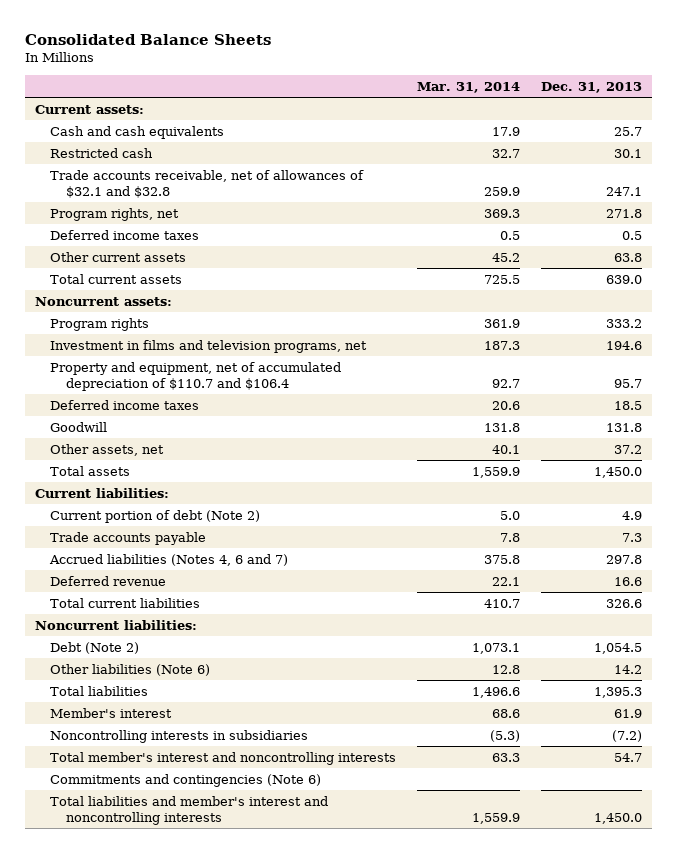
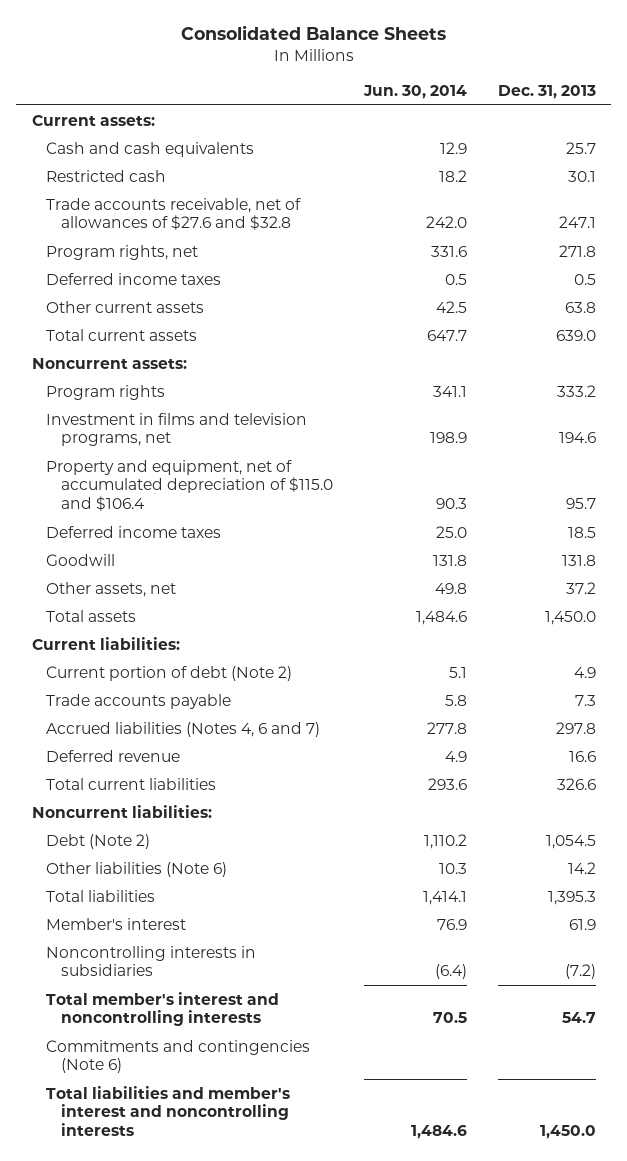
[417,81,521,93] Mar. 31, 2014 -> none
none -> [362,84,467,99] Jun. 30, 2014
[50,169,365,198] Trade accounts receivable, net of allowances of $32.1 and $32.8 -> [46,197,302,231] Trade accounts receivable, net of allowances of $27.6 and $32.8
[50,361,342,391] Property and equipment, net of accumulated depreciation of $110.7 and $106.4 -> [46,459,333,512] Property and equipment, net of accumulated depreciation of $115.0 and $106.4

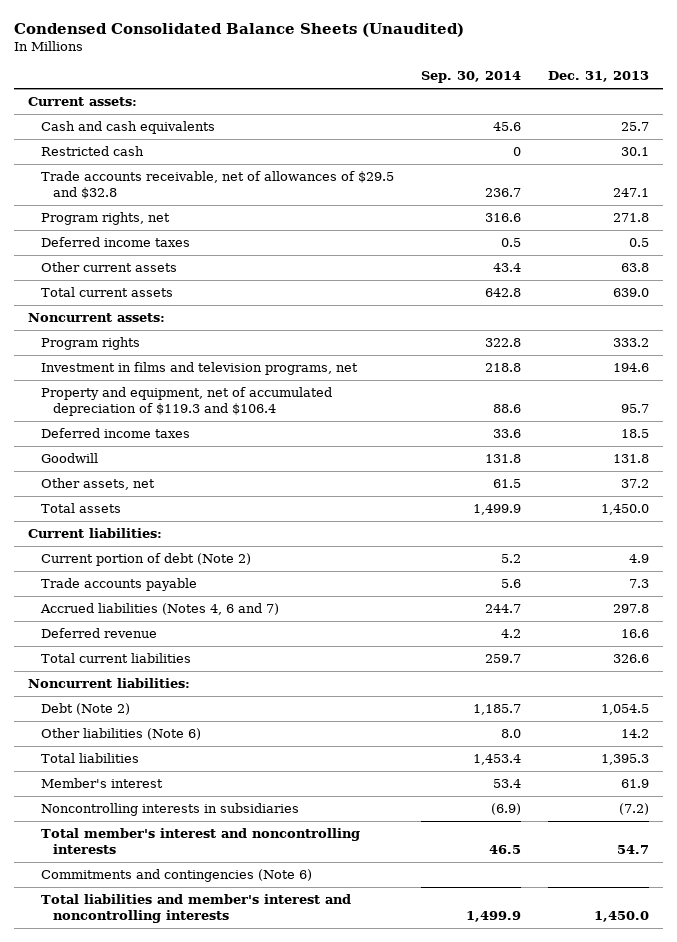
[180,25,446,41] Consolidated Balance Sheets -> [14,22,465,37] Condensed Consolidated Balance Sheets (Unaudited)
[362,84,467,99] Jun. 30, 2014 -> none
none -> [420,71,521,84] Sep. 30, 2014
[46,197,302,231] Trade accounts receivable, net of allowances of $27.6 and $32.8 -> [40,171,394,199] Trade accounts receivable, net of allowances of $29.5 and $32.8
[46,459,333,512] Property and equipment, net of accumulated depreciation of $115.0 and $106.4 -> [40,387,332,416] Property and equipment, net of accumulated depreciation of $119.3 and $106.4

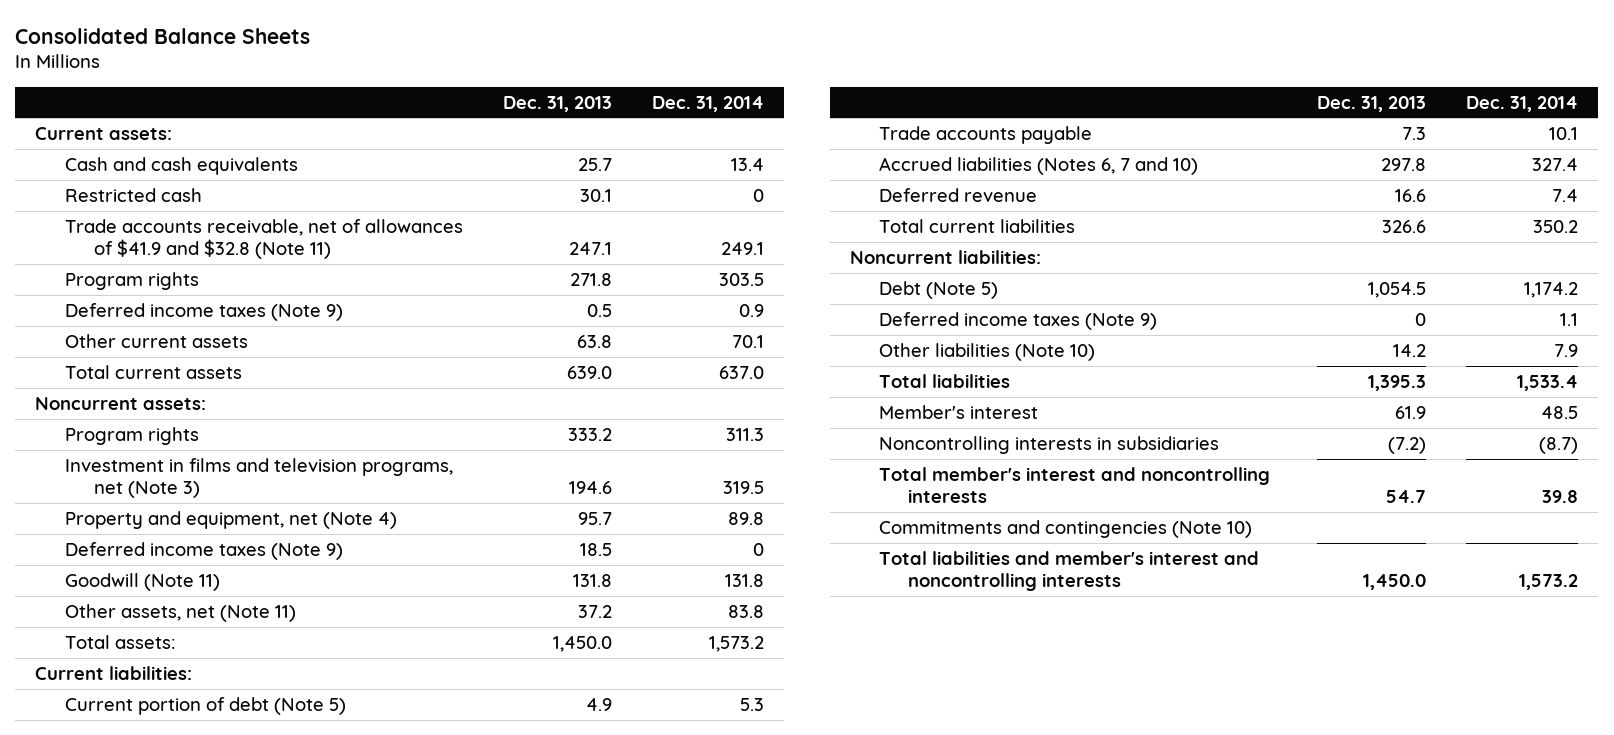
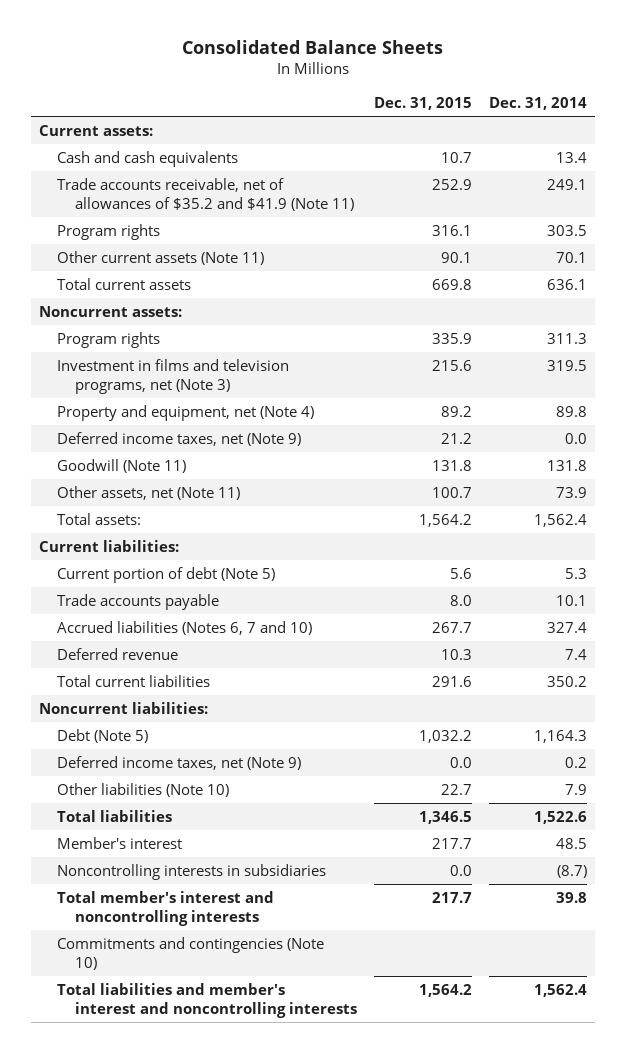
[502,95,612,112] Dec. 31, 2013 -> none
none -> [373,97,472,111] Dec. 31, 2015
[64,187,202,202] Restricted cash -> none
[64,218,463,259] Trade accounts receivable, net of allowances of $41.9 and $32.8 (Note 11) -> [56,177,354,211] Trade accounts receivable, net of allowances of $35.2 and $41.9 (Note 11)
[64,302,343,321] Deferred income taxes (Note 9) -> none
[64,333,248,348] Other current assets -> [56,250,264,265] Other current assets (Note 11)
[718,365,764,379] 637.0 -> [546,278,587,290] 636.1
[64,541,343,560] Deferred income taxes (Note 9) -> [56,431,301,446] Deferred income taxes, net (Note 9)
[752,542,764,556] 0 -> [564,432,587,444] 0.0
[727,604,764,618] 83.8 -> [555,486,587,498] 73.9
[708,635,764,652] 1,573.2 -> [533,513,587,527] 1,562.4
[1524,281,1579,298] 1,174.2 -> [533,729,587,743] 1,164.3
[878,311,1157,330] Deferred income taxes (Note 9) -> [56,755,301,770] Deferred income taxes, net (Note 9)
[1560,312,1579,326] 1.1 -> [564,756,587,768] 0.2
[1517,374,1579,391] 1,533.4 -> [533,810,587,824] 1,522.6
[1519,573,1579,590] 1,573.2 -> [533,983,587,997] 1,562.4

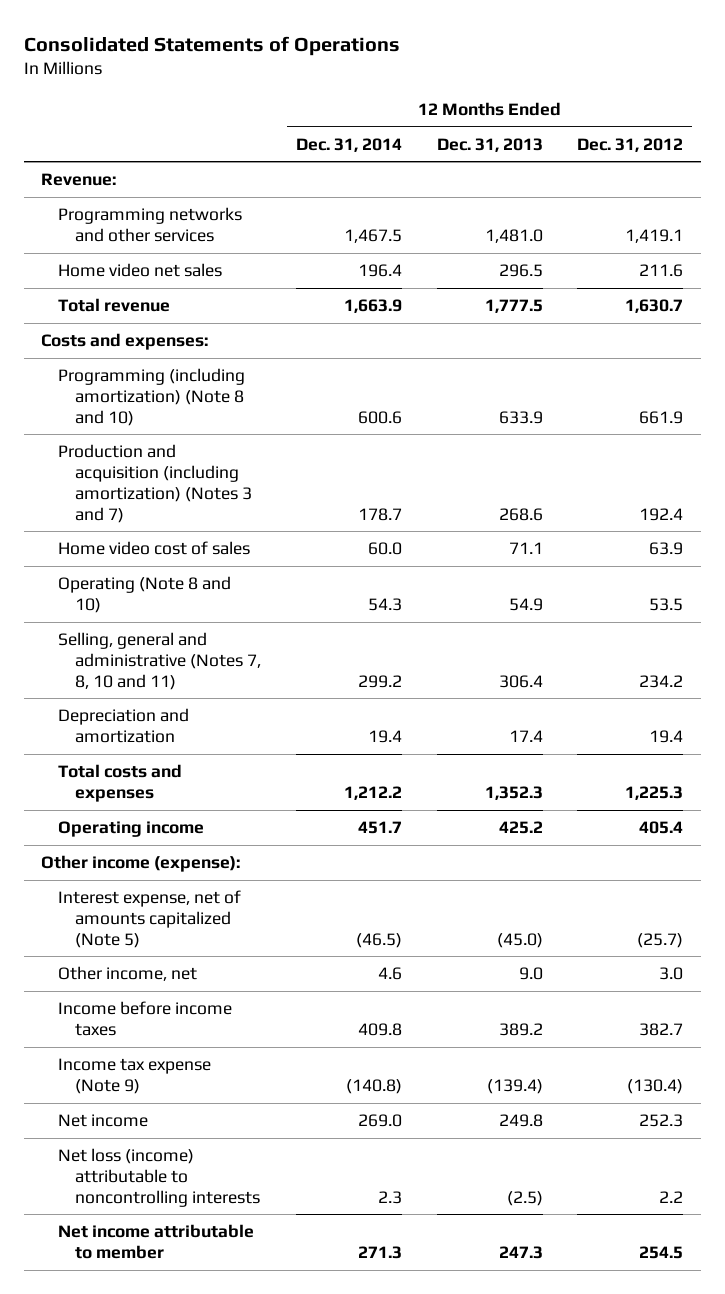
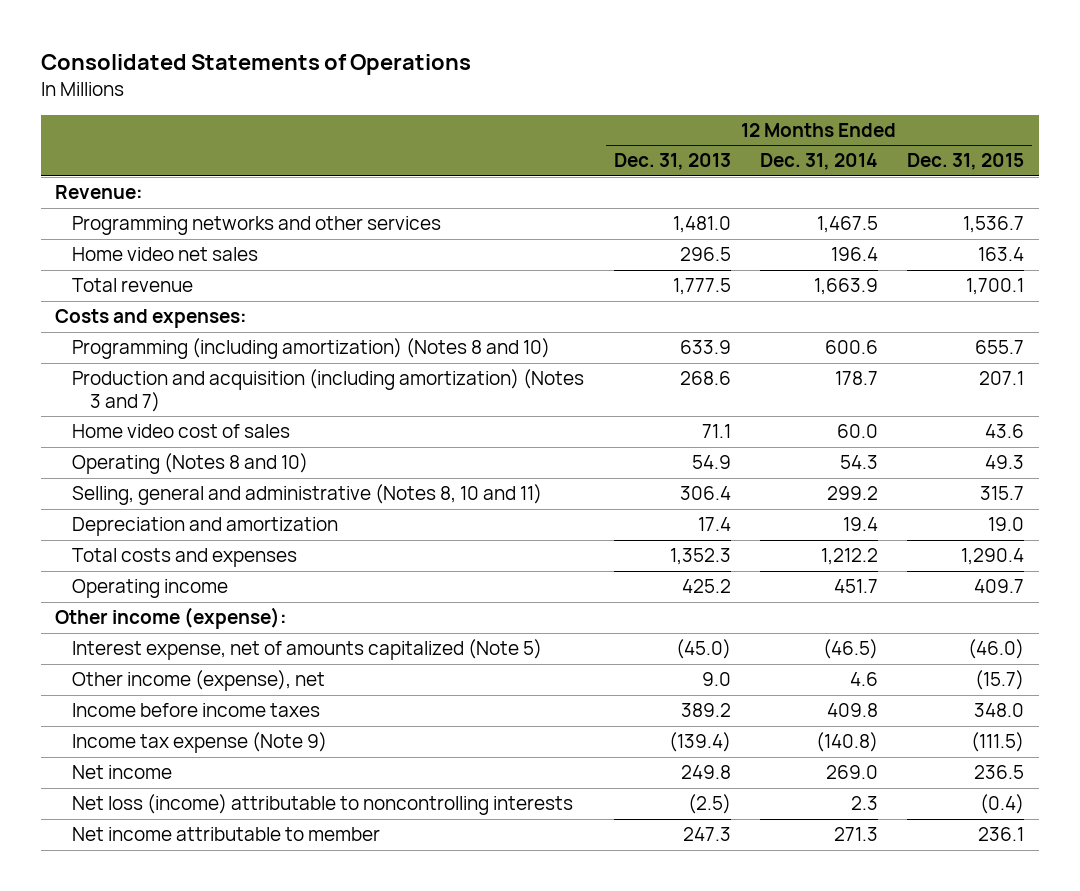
[577,137,684,152] Dec. 31, 2012 -> none
none -> [907,153,1025,171] Dec. 31, 2015
[58,368,246,426] Programming (including amortization) (Note 8 and 10) -> [72,338,551,360] Programming (including amortization) (Notes 8 and 10)
[58,576,232,613] Operating (Note 8 and 10) -> [72,453,309,475] Operating (Notes 8 and 10)
[58,632,262,690] Selling, general and administrative (Notes 7, 8, 10 and 11) -> [72,484,543,506] Selling, general and administrative (Notes 8, 10 and 11)
[58,966,198,982] Other income, net -> [72,670,326,692] Other income (expense), net

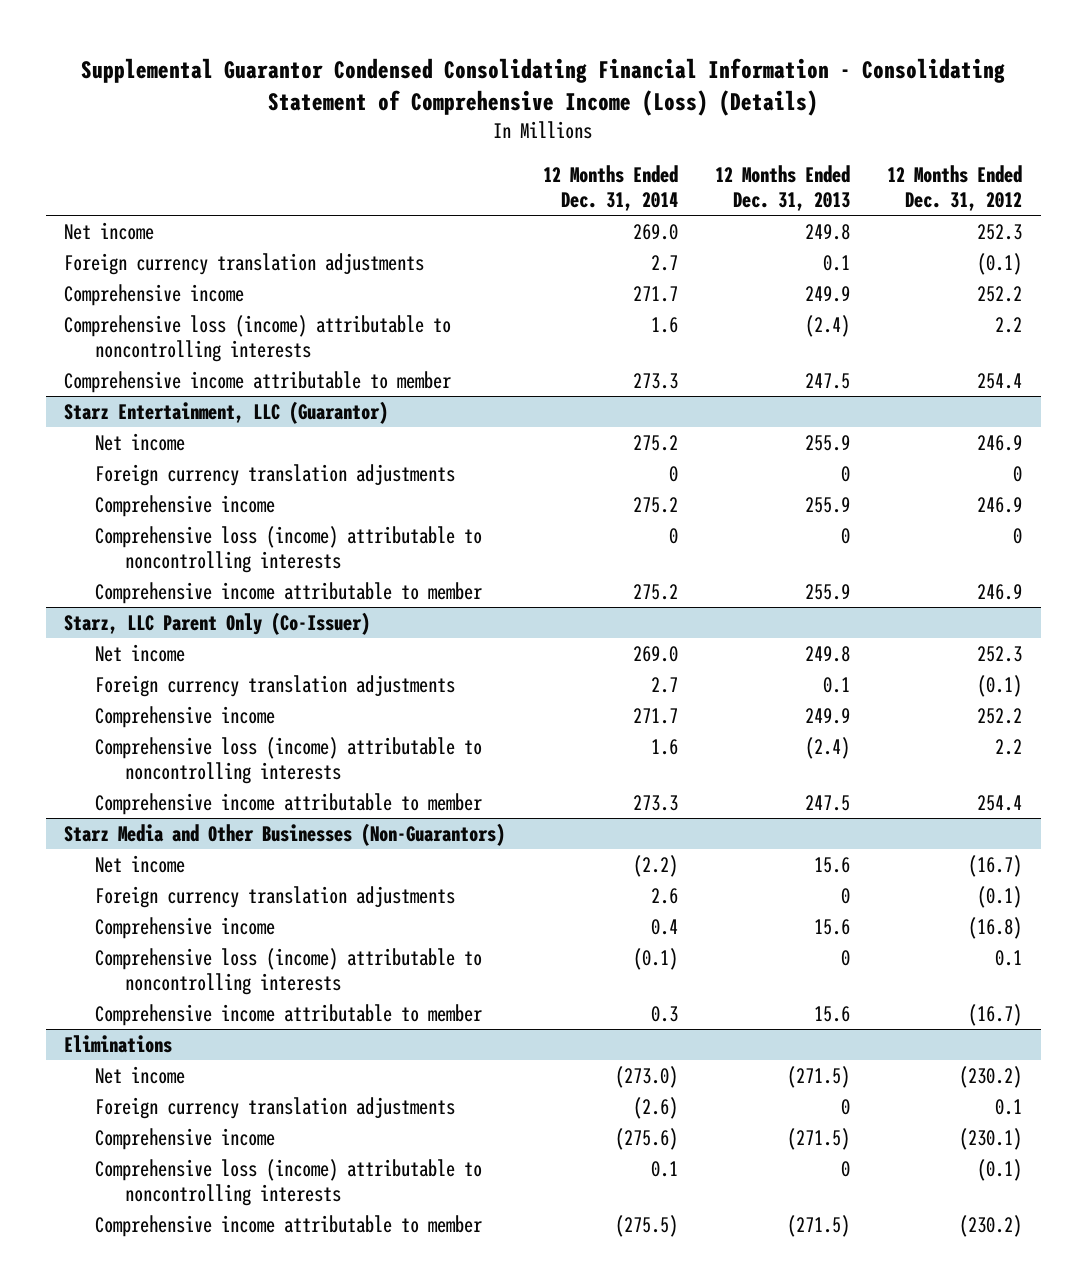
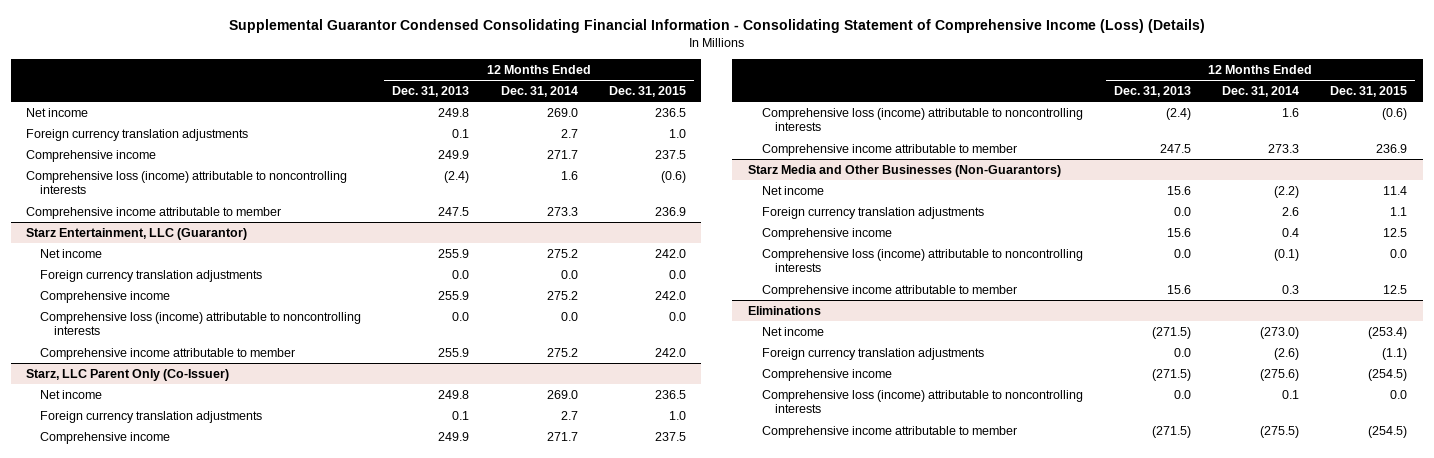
[887,165,1023,211] 12 Months Ended Dec. 31, 2012 -> none
none -> [608,86,686,98] Dec. 31, 2015
[668,465,678,482] 0 -> [560,269,578,279] 0.0
[841,465,851,482] 0 -> [452,269,470,279] 0.0
[668,527,678,544] 0 -> [560,311,578,321] 0.0
[841,527,851,544] 0 -> [452,311,470,321] 0.0
[841,887,851,904] 0 -> [1173,206,1191,216] 0.0
[841,949,851,966] 0 -> [1173,248,1191,258] 0.0
[841,1098,851,1115] 0 -> [1173,347,1191,357] 0.0
[841,1160,851,1177] 0 -> [1173,389,1191,399] 0.0

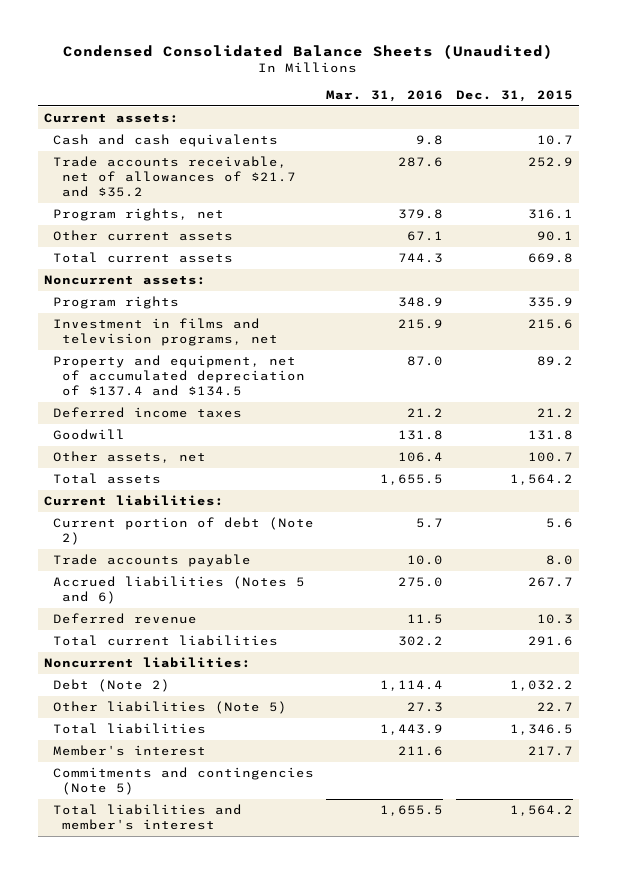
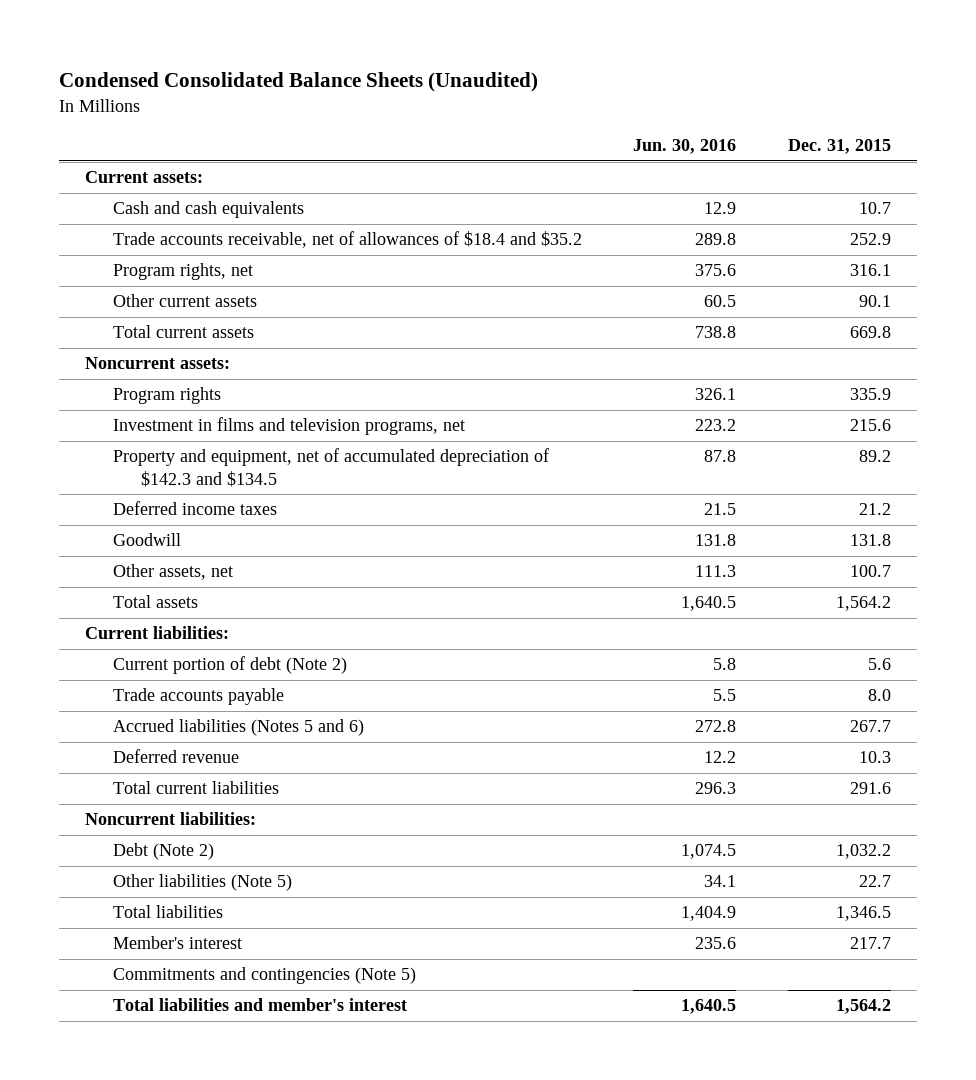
[326,90,444,103] Mar. 31, 2016 -> none
none -> [633,139,737,155] Jun. 30, 2016
[53,156,297,197] Trade accounts receivable, net of allowances of $21.7 and $35.2 -> [112,231,582,249] Trade accounts receivable, net of allowances of $18.4 and $35.2
[53,355,306,396] Property and equipment, net of accumulated depreciation of $137.4 and $134.5 -> [112,448,549,487] Property and equipment, net of accumulated depreciation of $142.3 and $134.5

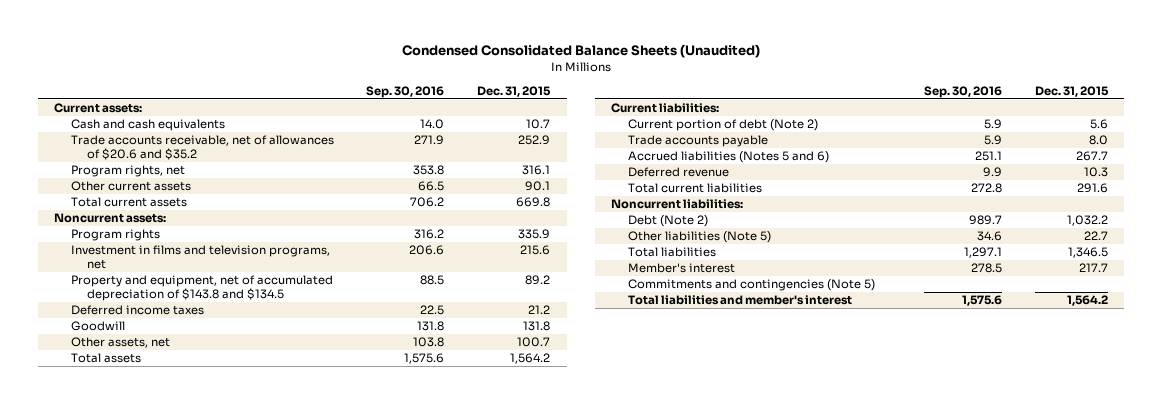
[633,139,737,155] Jun. 30, 2016 -> none
none -> [366,85,445,98] Sep. 30, 2016
[112,231,582,249] Trade accounts receivable, net of allowances of $18.4 and $35.2 -> [70,135,334,160] Trade accounts receivable, net of allowances of $20.6 and $35.2
[112,448,549,487] Property and equipment, net of accumulated depreciation of $142.3 and $134.5 -> [70,275,333,301] Property and equipment, net of accumulated depreciation of $143.8 and $134.5

